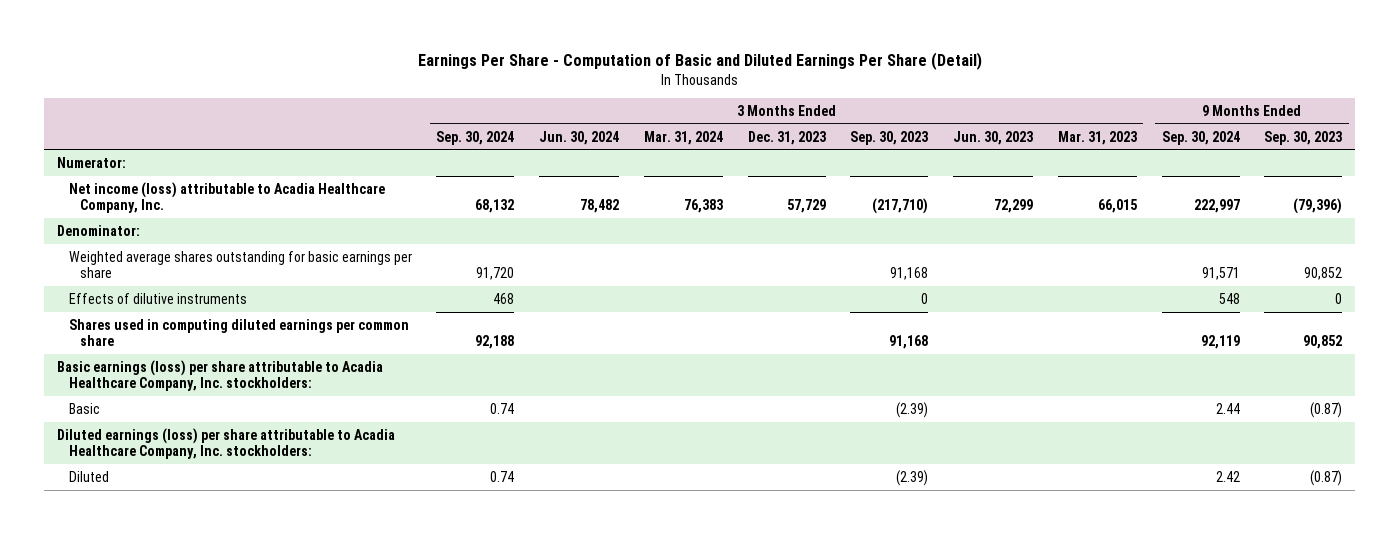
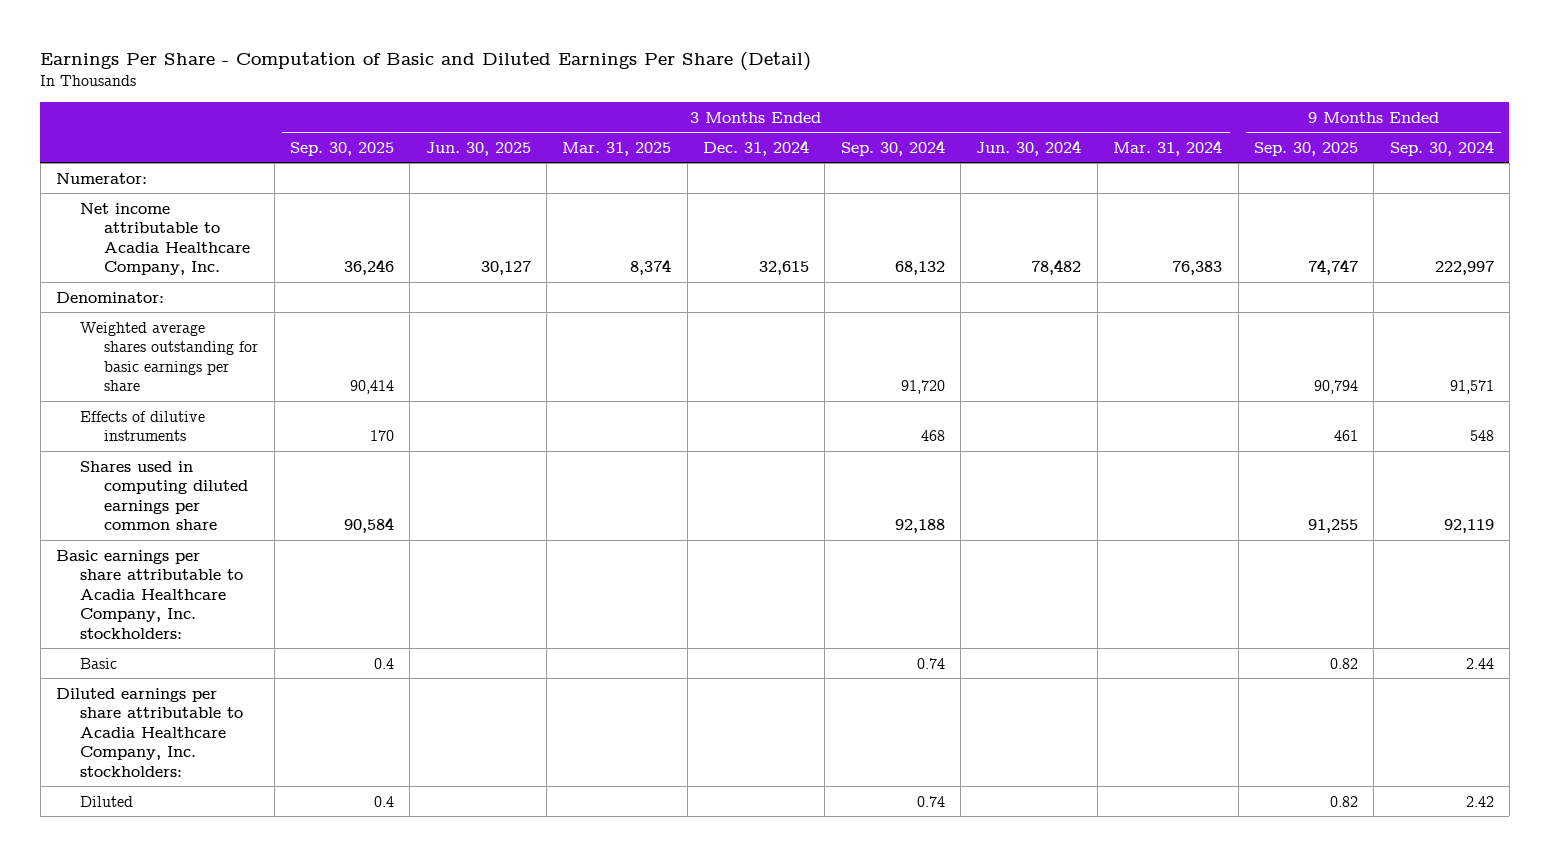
[747,130,826,145] Dec. 31, 2023 -> none
[850,130,929,145] Sep. 30, 2023 -> none
[953,130,1034,145] Jun. 30, 2023 -> none
[1057,130,1137,145] Mar. 31, 2023 -> none
[1264,130,1343,145] Sep. 30, 2023 -> none
none -> [289,141,394,156] Sep. 30, 2025
none -> [425,141,531,156] Jun. 30, 2025
none -> [562,141,672,156] Mar. 31, 2025
none -> [703,139,810,156] Dec. 31, 2024
none -> [1253,141,1358,156] Sep. 30, 2025
[68,181,385,213] Net income (loss) attributable to Acadia Healthcare Company, Inc. -> [80,202,251,276] Net income attributable to Acadia Healthcare Company, Inc.
[56,359,383,391] Basic earnings (loss) per share attributable to Acadia Healthcare Company, Inc. stockholders: -> [56,549,244,639] Basic earnings per share attributable to Acadia Healthcare Company, Inc. stockholders:
[56,427,395,459] Diluted earnings (loss) per share attributable to Acadia Healthcare Company, Inc. stockholders: -> [56,687,244,777] Diluted earnings per share attributable to Acadia Healthcare Company, Inc. stockholders:

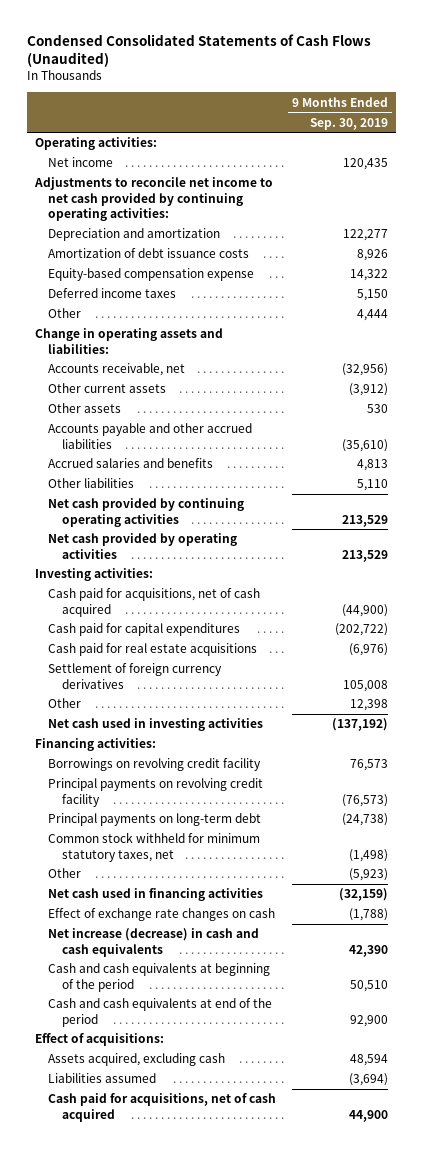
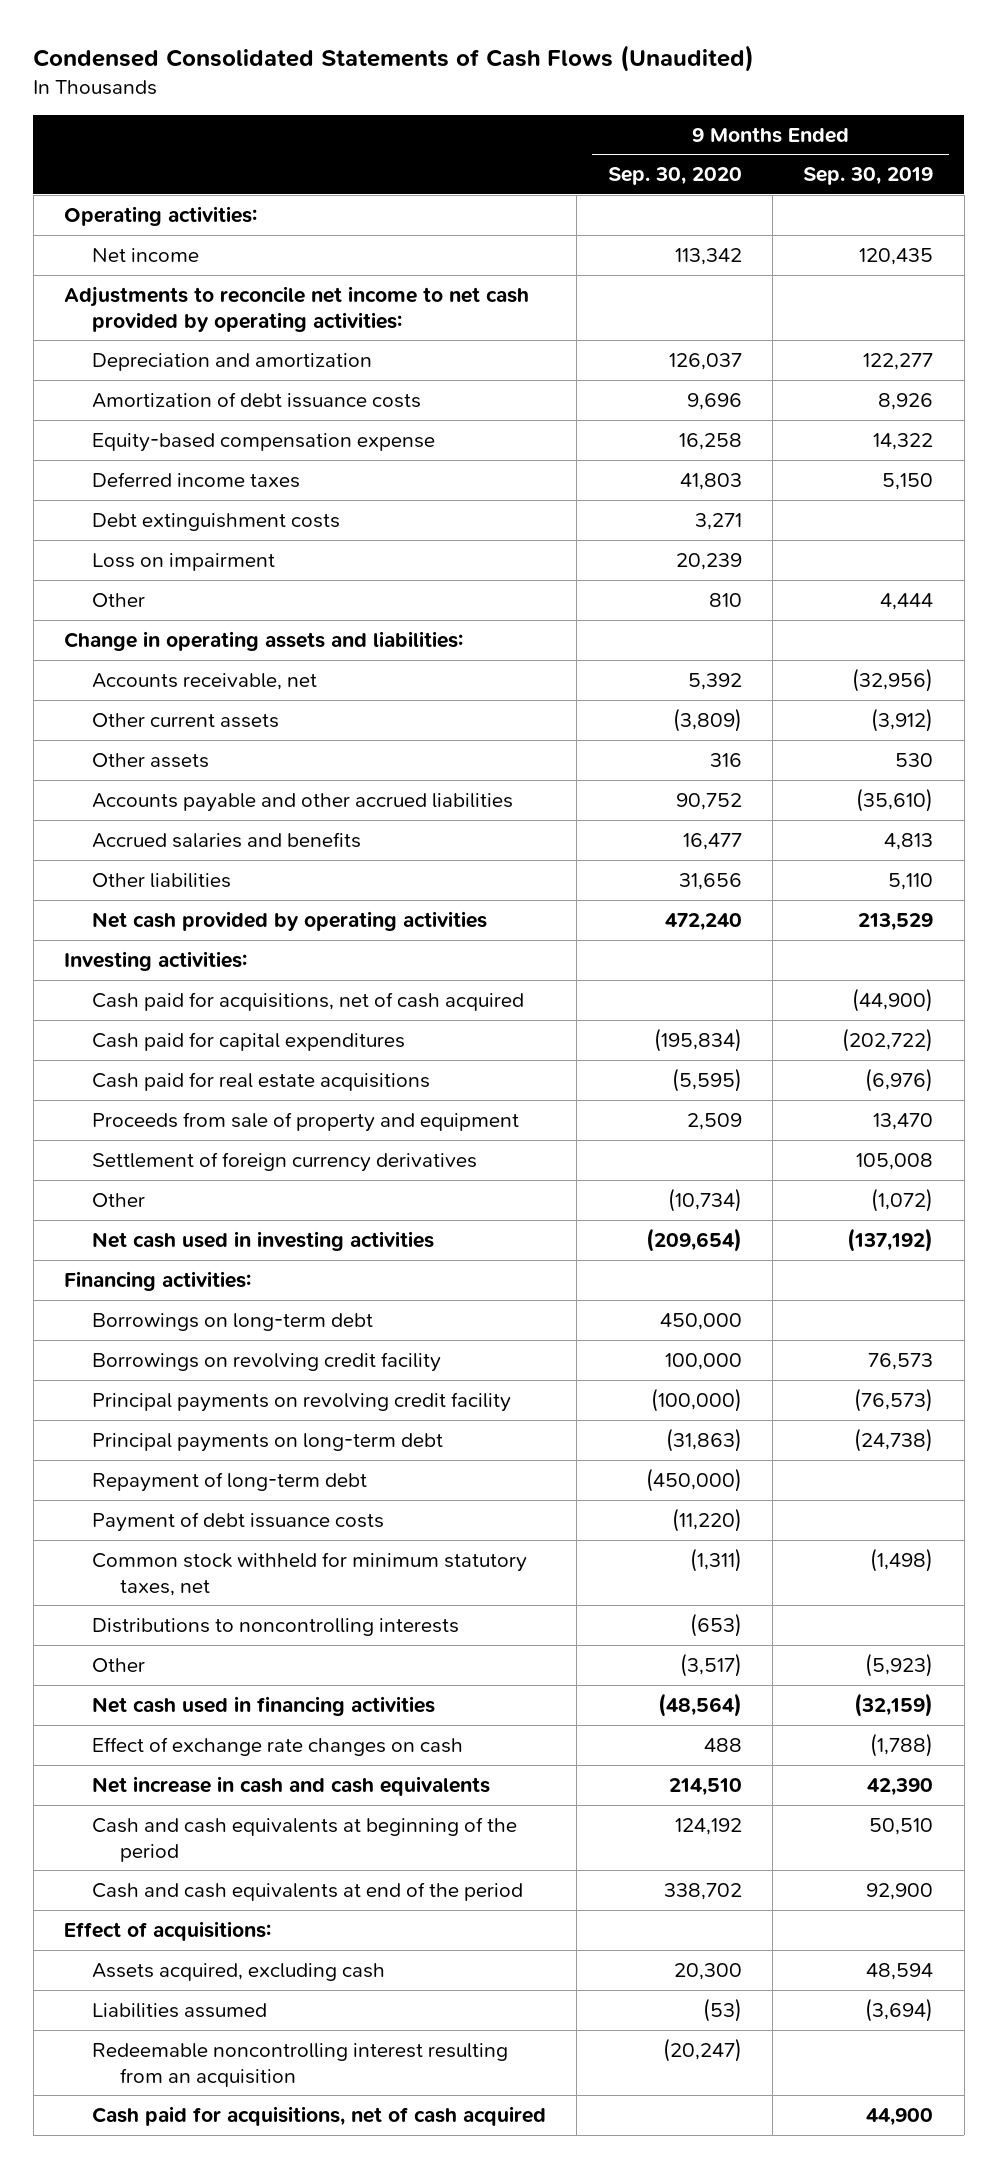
none -> [607,167,742,186] Sep. 30, 2020
[34,177,274,222] Adjustments to reconcile net income to net cash provided by continuing operating activities: -> [64,285,530,332] Adjustments to reconcile net income to net cash provided by operating activities:
none -> [92,512,341,531] Debt extinguishment costs
none -> [92,552,276,571] Loss on impairment
[48,498,245,527] Net cash provided by continuing operating activities -> none
none -> [92,1111,520,1132] Proceeds from sale of property and equipment
[350,699,389,712] 12,398 -> [871,1187,934,1212] (1,072)
none -> [92,1312,374,1331] Borrowings on long-term debt
none -> [92,1471,368,1492] Repayment of long-term debt
none -> [92,1511,385,1532] Payment of debt issuance costs
none -> [92,1617,460,1636] Distributions to noncontrolling interests
[48,928,260,957] Net increase (decrease) in cash and cash equivalents -> [92,1775,491,1796] Net increase in cash and cash equivalents
none -> [92,2042,509,2087] Redeemable noncontrolling interest resulting from an acquisition

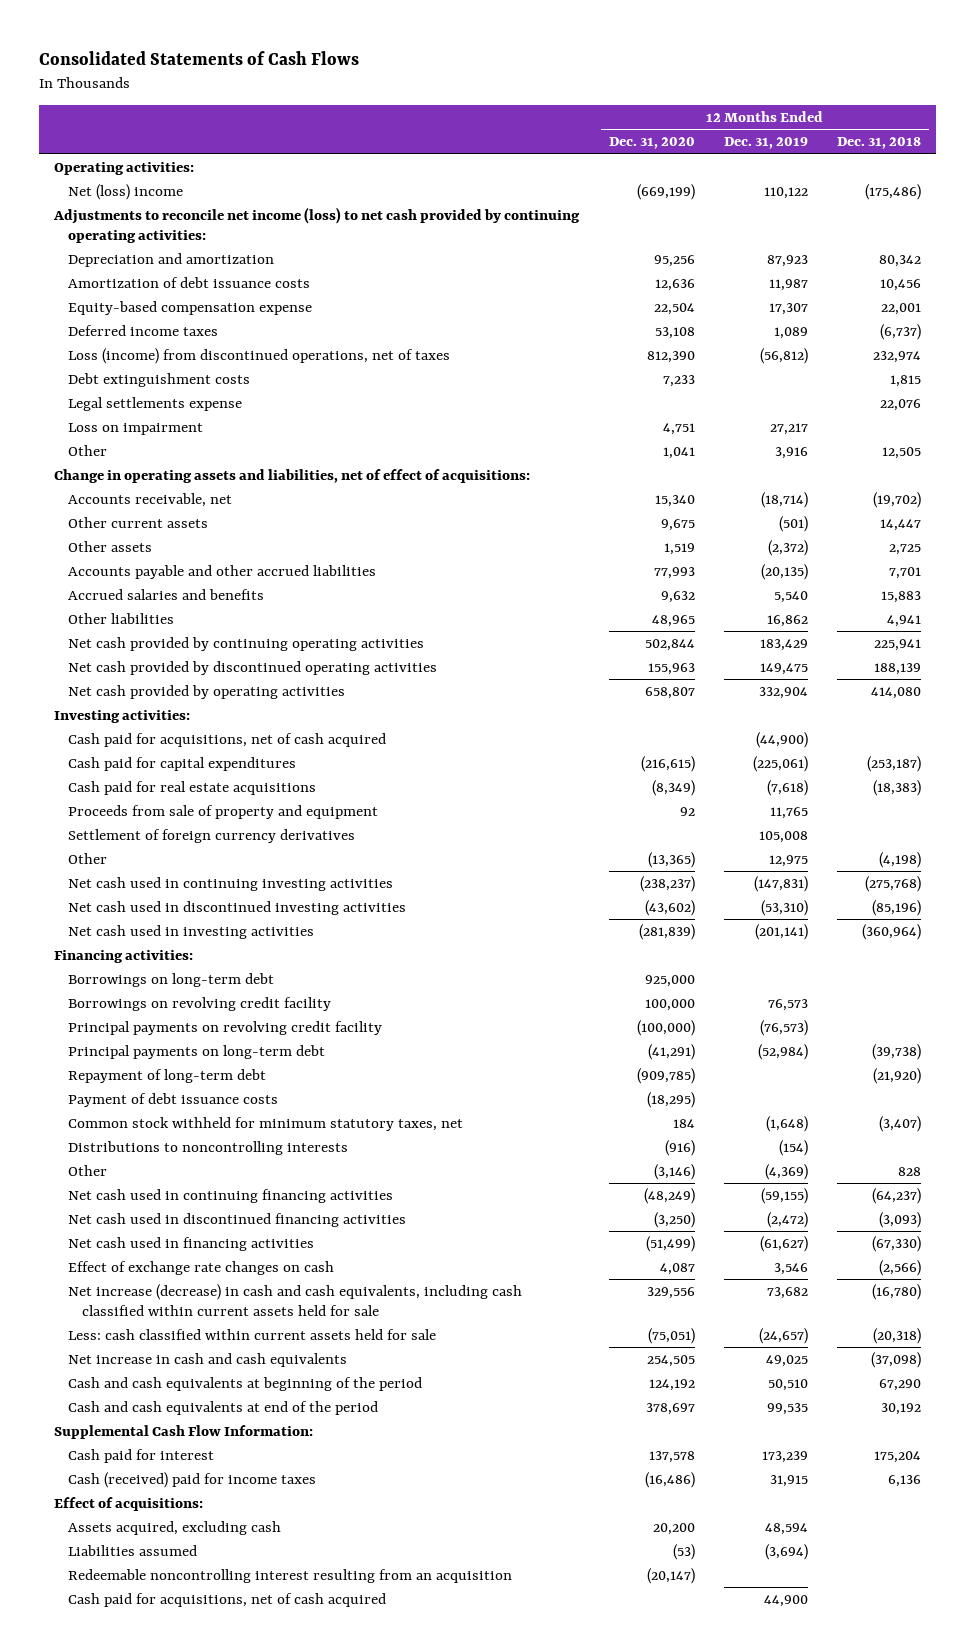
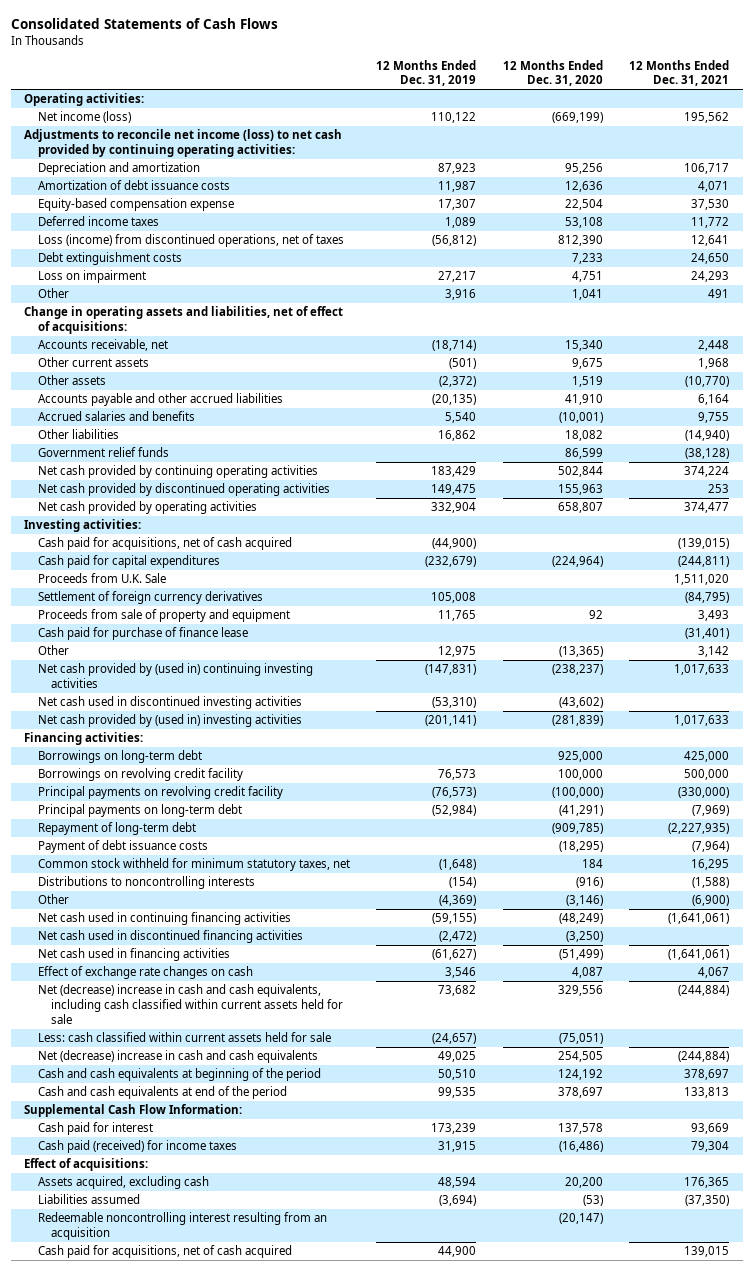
[837,137,922,150] Dec. 31, 2018 -> none
none -> [629,59,730,87] 12 Months Ended Dec. 31, 2021
[67,184,183,201] Net (loss) income -> [37,111,131,124] Net income (loss)
[67,397,242,412] Legal settlements expense -> none
[653,567,695,580] 77,993 -> [564,394,603,406] 41,910
[660,591,695,604] 9,632 -> [558,412,603,424] (10,001)
[651,615,695,628] 48,965 -> [564,430,603,442] 18,082
none -> [37,447,169,458] Government relief funds
[67,781,316,796] Cash paid for real estate acquisitions -> none
[640,756,695,773] (216,615) -> [551,556,603,568] (224,964)
[752,756,808,773] (225,061) -> [425,556,477,568] (232,679)
none -> [37,573,166,584] Proceeds from U.K. Sale
[67,805,378,820] Proceeds from sale of property and equipment -> [37,609,290,623] Proceeds from sale of property and equipment
none -> [37,627,248,641] Cash paid for purchase of finance lease
[67,877,393,892] Net cash used in continuing investing activities -> [37,663,313,688] Net cash provided by (used in) continuing investing activities
[67,925,314,940] Net cash used in investing activities -> [37,714,302,728] Net cash provided by (used in) investing activities
[67,1284,522,1316] Net increase (decrease) in cash and cash equivalents, including cash classified within current assets held for sale -> [37,984,343,1024] Net (decrease) increase in cash and cash equivalents, including cash classified within current assets held for sale
[67,1353,347,1368] Net increase in cash and cash equivalents -> [37,1050,318,1064] Net (decrease) increase in cash and cash equivalents
[67,1472,316,1489] Cash (received) paid for income taxes -> [37,1140,237,1154] Cash paid (received) for income taxes

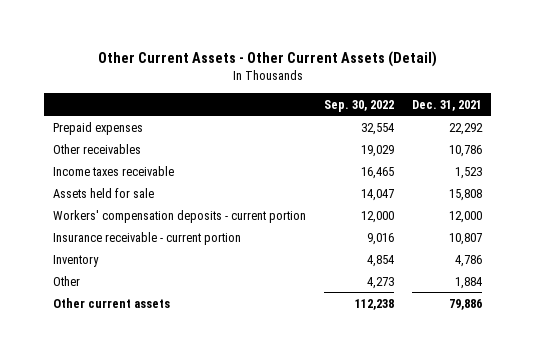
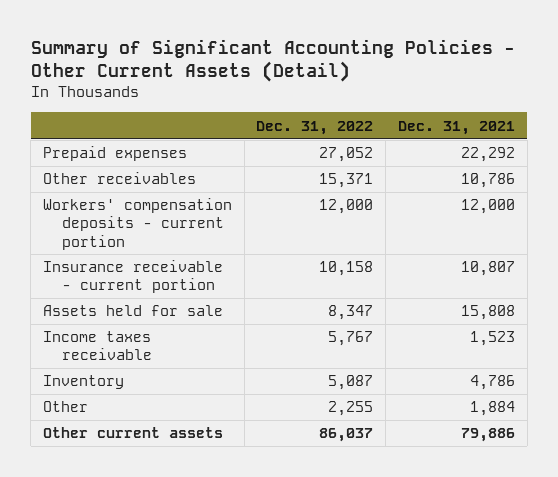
[97,51,437,68] Other Current Assets - Other Current Assets (Detail) -> [30,38,515,83] Summary of Significant Accounting Policies - Other Current Assets (Detail)
[324,99,395,112] Sep. 30, 2022 -> none
none -> [256,120,374,135] Dec. 31, 2022
[52,187,154,198] Assets held for sale -> [42,305,223,317] Assets held for sale
[52,165,174,176] Income taxes receivable -> [42,331,153,361] Income taxes receivable

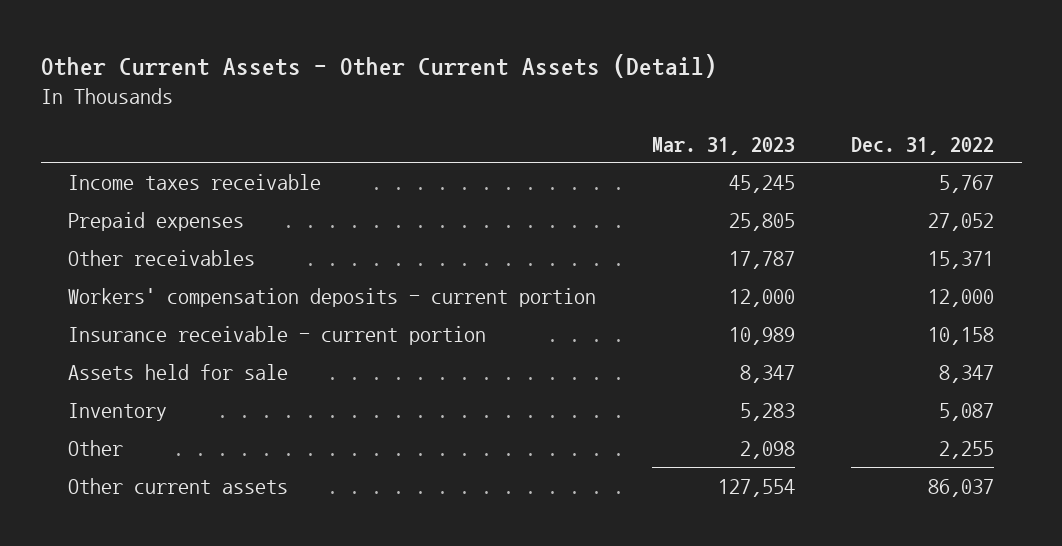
[30,38,515,83] Summary of Significant Accounting Policies - Other Current Assets (Detail) -> [40,54,717,79] Other Current Assets - Other Current Assets (Detail)
[397,120,515,135] Dec. 31, 2021 -> none
none -> [652,136,796,155] Mar. 31, 2023
[42,331,153,361] Income taxes receivable -> [68,173,322,190] Income taxes receivable

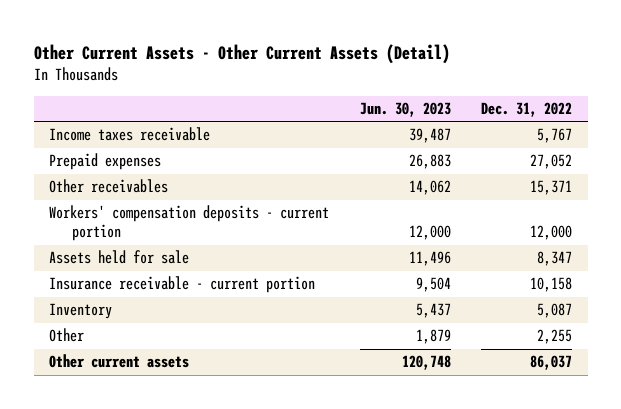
[652,136,796,155] Mar. 31, 2023 -> none
none -> [359,102,451,118] Jun. 30, 2023
[68,325,487,345] Insurance receivable - current portion -> [49,276,316,294] Insurance receivable - current portion

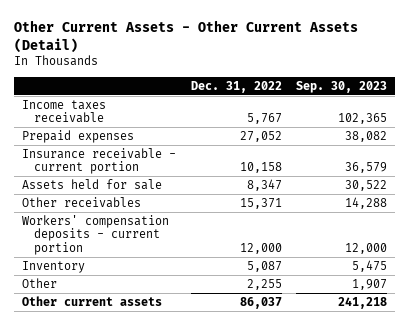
[359,102,451,118] Jun. 30, 2023 -> none
none -> [296,80,388,93] Sep. 30, 2023
[49,276,316,294] Insurance receivable - current portion -> [21,148,176,175] Insurance receivable - current portion
[49,250,190,265] Assets held for sale -> [21,179,162,191] Assets held for sale

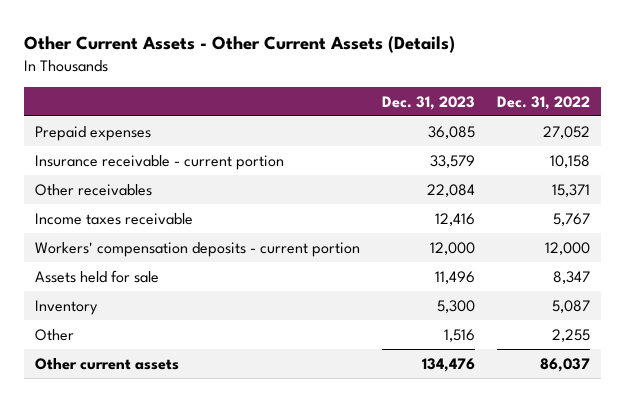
[14,20,359,53] Other Current Assets - Other Current Assets (Detail) -> [23,36,455,54] Other Current Assets - Other Current Assets (Details)
[296,80,388,93] Sep. 30, 2023 -> none
none -> [382,95,476,110] Dec. 31, 2023
[21,100,106,124] Income taxes receivable -> [35,212,194,225] Income taxes receivable
[21,179,162,191] Assets held for sale -> [35,269,160,283] Assets held for sale

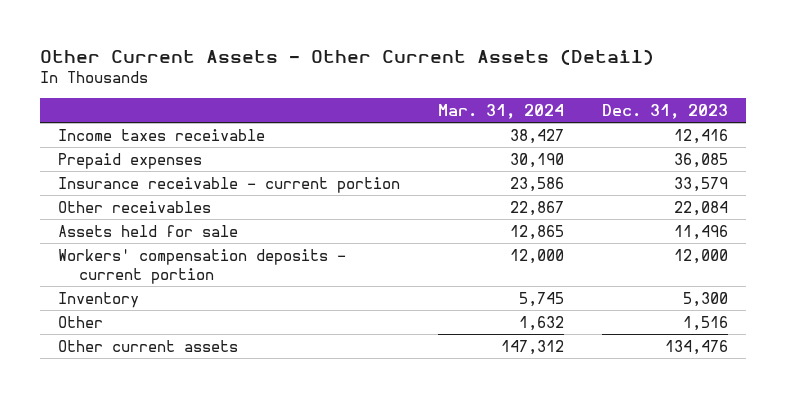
[23,36,455,54] Other Current Assets - Other Current Assets (Details) -> [39,48,654,65] Other Current Assets - Other Current Assets (Detail)
[497,95,591,110] Dec. 31, 2022 -> none
none -> [437,103,564,119] Mar. 31, 2024
[35,212,194,225] Income taxes receivable -> [58,128,266,141] Income taxes receivable
[35,241,361,257] Workers' compensation deposits - current portion -> [58,248,347,284] Workers' compensation deposits - current portion

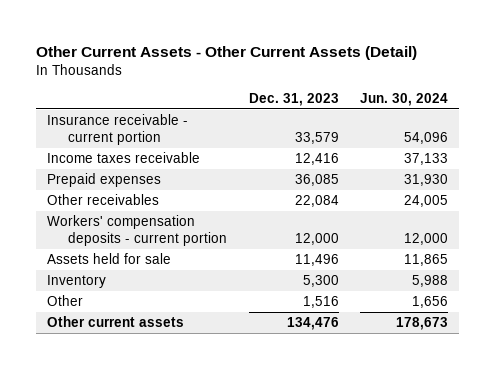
[437,103,564,119] Mar. 31, 2024 -> none
none -> [360,93,449,107] Jun. 30, 2024
[58,176,401,193] Insurance receivable - current portion -> [47,113,189,145] Insurance receivable - current portion
[58,224,239,237] Assets held for sale -> [47,252,172,264] Assets held for sale

